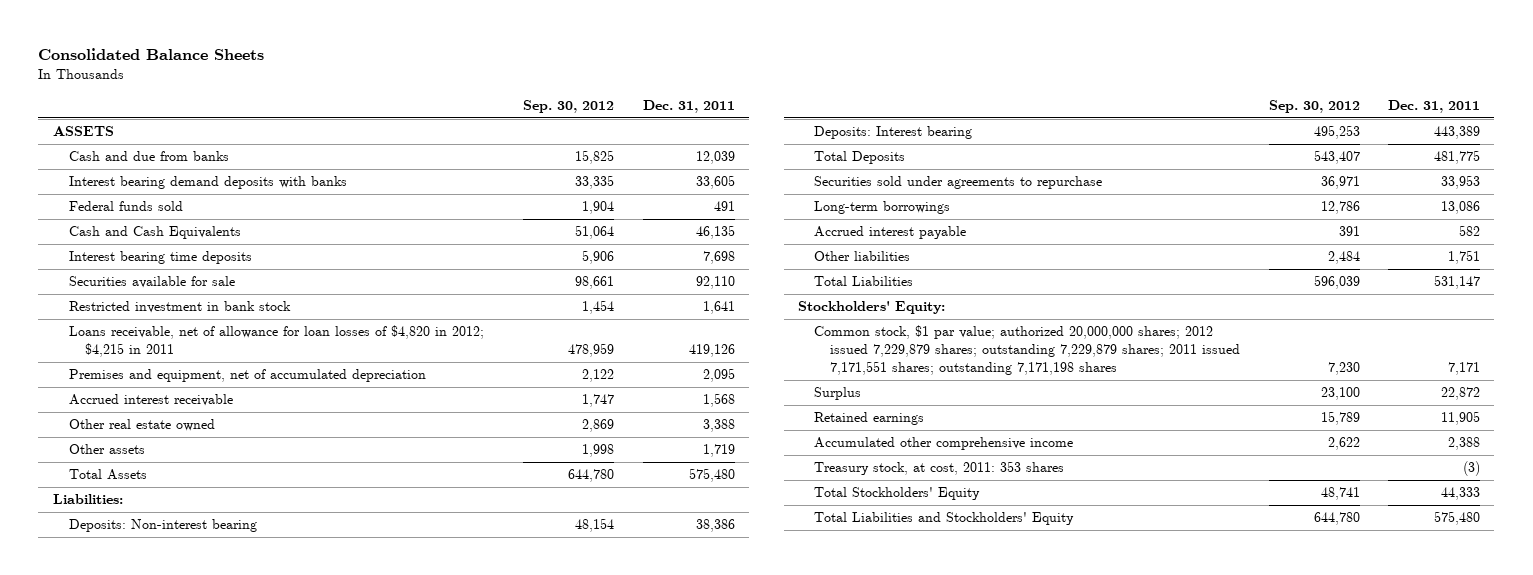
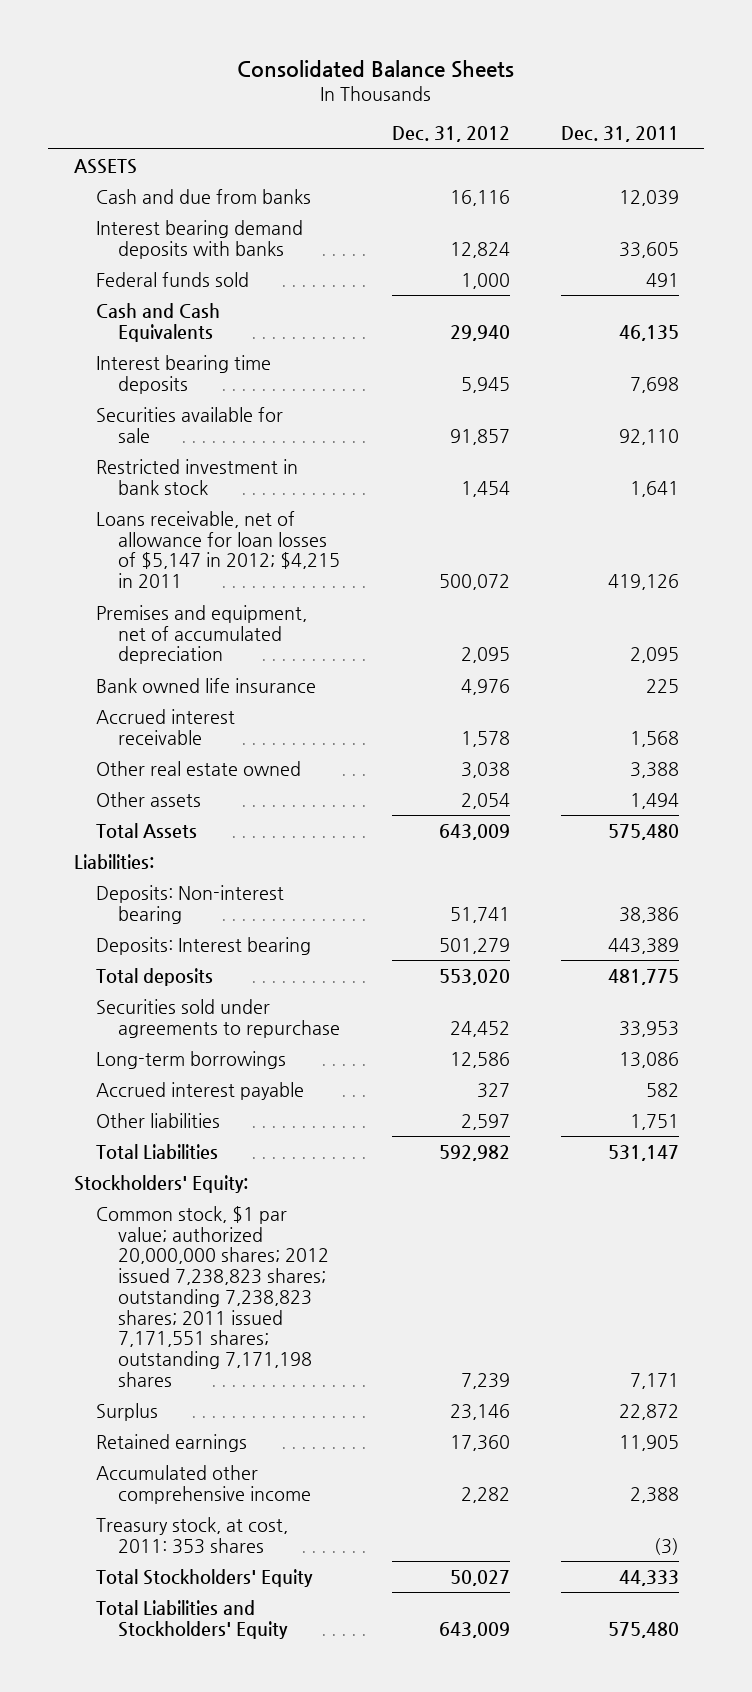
[523,100,615,114] Sep. 30, 2012 -> none
none -> [391,126,510,143] Dec. 31, 2012
[68,325,484,358] Loans receivable, net of allowance for loan losses of $4,820 in 2012; $4,215 in 2011 -> [95,510,341,589] Loans receivable, net of allowance for loan losses of $5,147 in 2012; $4,215 in 2011
none -> [95,677,316,693] Bank owned life insurance
[702,444,735,458] 1,719 -> [629,792,679,809] 1,494
[814,151,906,165] Total Deposits -> [95,967,213,986] Total deposits
[814,325,1241,376] Common stock, $1 par value; authorized 20,000,000 shares; 2012 issued 7,229,879 shares; outstanding 7,229,879 shares; 2011 issued 7,171,551 shares; outstanding 7,171,198 shares -> [95,1205,330,1388] Common stock, $1 par value; authorized 20,000,000 shares; 2012 issued 7,238,823 shares; outstanding 7,238,823 shares; 2011 issued 7,171,551 shares; outstanding 7,171,198 shares

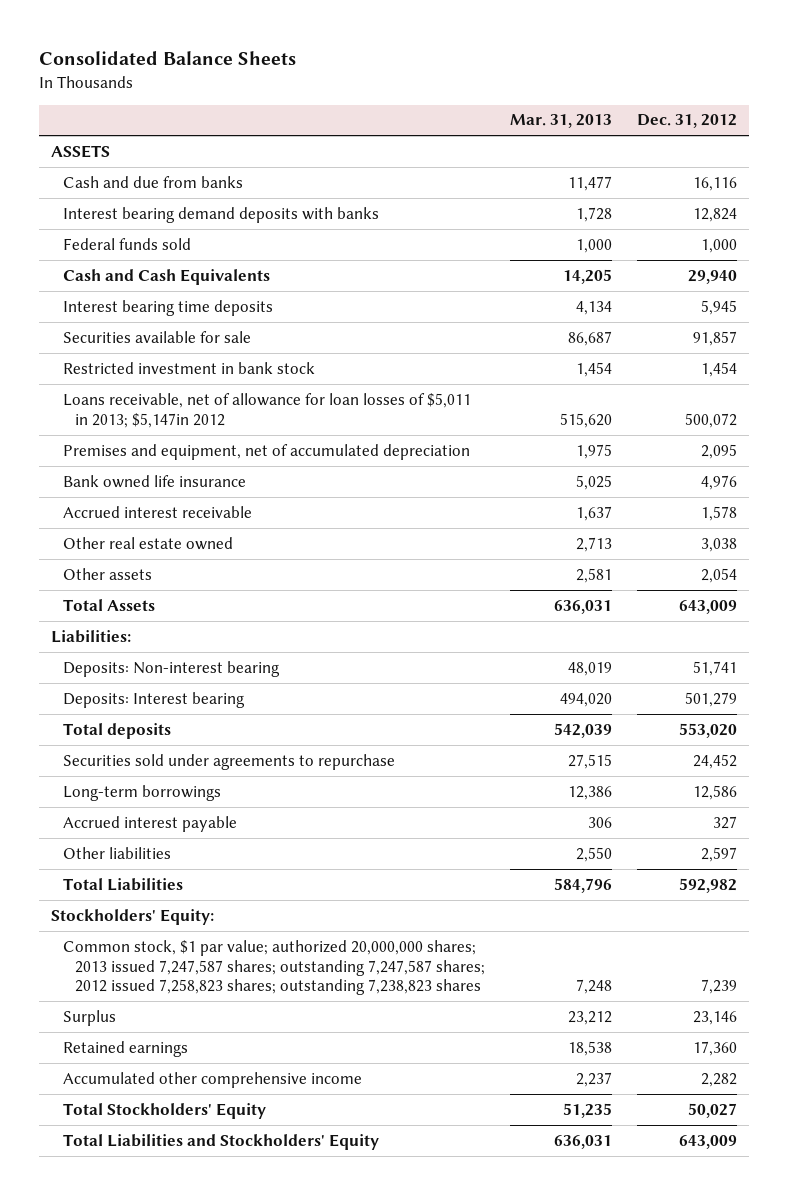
[560,126,679,143] Dec. 31, 2011 -> none
none -> [509,114,612,129] Mar. 31, 2013
[95,510,341,589] Loans receivable, net of allowance for loan losses of $5,147 in 2012; $4,215 in 2011 -> [63,392,472,428] Loans receivable, net of allowance for loan losses of $5,011 in 2013; $5,147in 2012
[95,1205,330,1388] Common stock, $1 par value; authorized 20,000,000 shares; 2012 issued 7,238,823 shares; outstanding 7,238,823 shares; 2011 issued 7,171,551 shares; outstanding 7,171,198 shares -> [63,939,486,996] Common stock, $1 par value; authorized 20,000,000 shares; 2013 issued 7,247,587 shares; outstanding 7,247,587 shares; 2012 issued 7,258,823 shares; outstanding 7,238,823 shares
[95,1516,288,1554] Treasury stock, at cost, 2011: 353 shares -> none

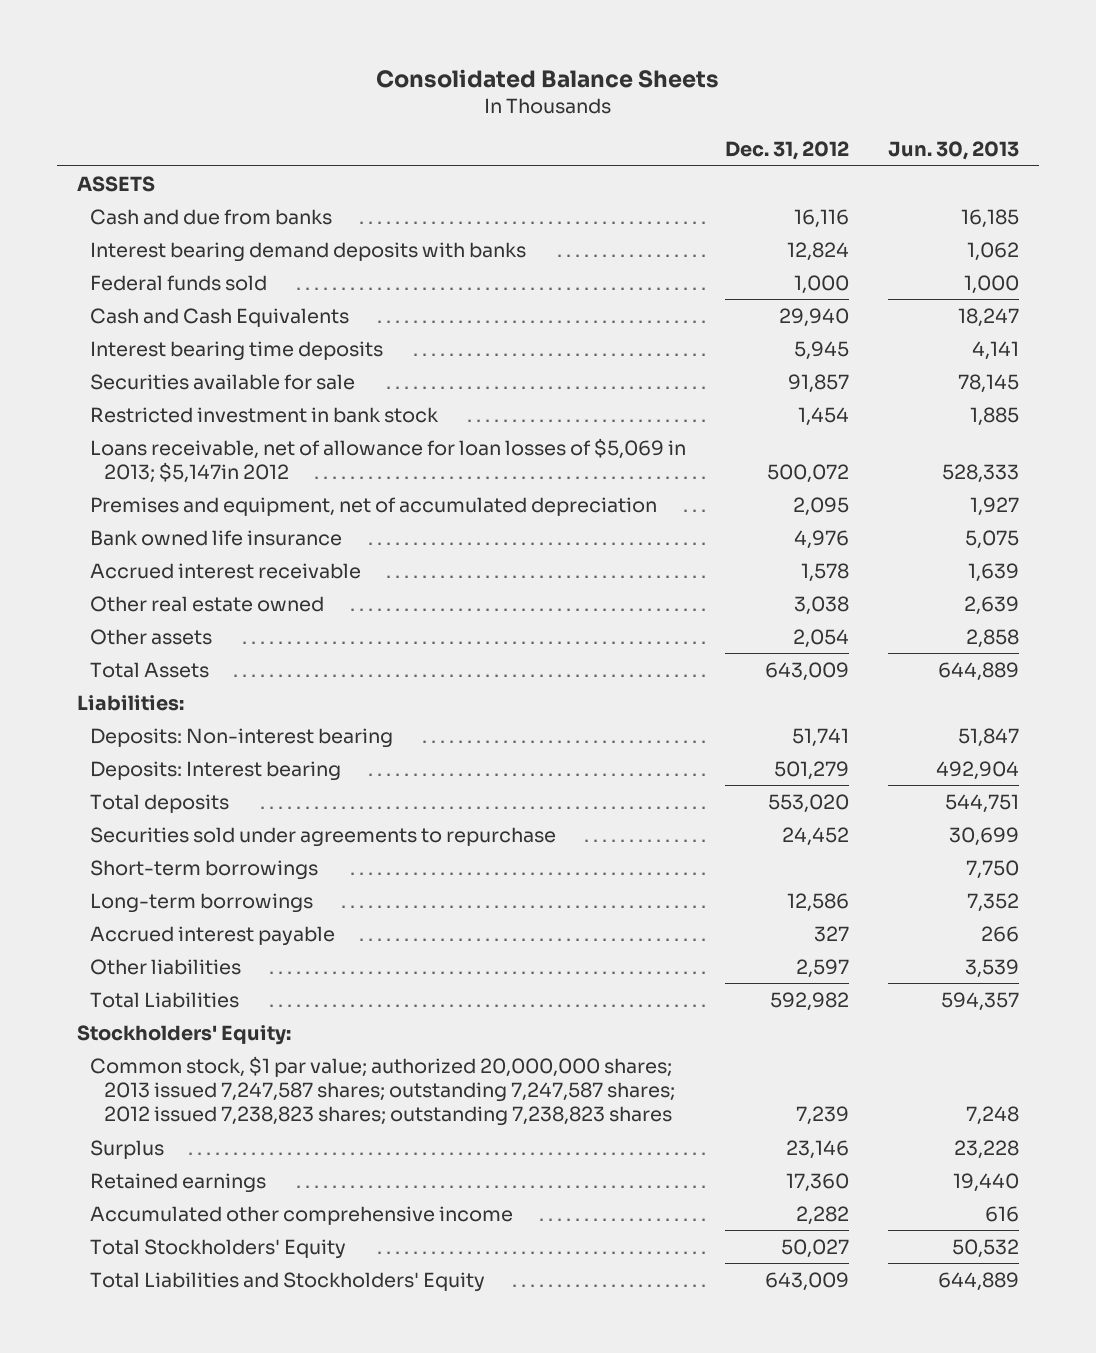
[509,114,612,129] Mar. 31, 2013 -> none
none -> [888,141,1020,161] Jun. 30, 2013
[63,392,472,428] Loans receivable, net of allowance for loan losses of $5,011 in 2013; $5,147in 2012 -> [90,437,687,483] Loans receivable, net of allowance for loan losses of $5,069 in 2013; $5,147in 2012
none -> [90,859,319,880] Short-term borrowings
[63,939,486,996] Common stock, $1 par value; authorized 20,000,000 shares; 2013 issued 7,247,587 shares; outstanding 7,247,587 shares; 2012 issued 7,258,823 shares; outstanding 7,238,823 shares -> [90,1055,676,1127] Common stock, $1 par value; authorized 20,000,000 shares; 2013 issued 7,247,587 shares; outstanding 7,247,587 shares; 2012 issued 7,238,823 shares; outstanding 7,238,823 shares

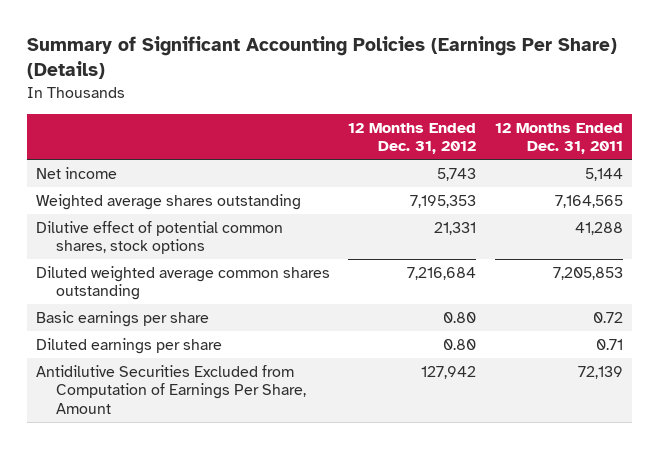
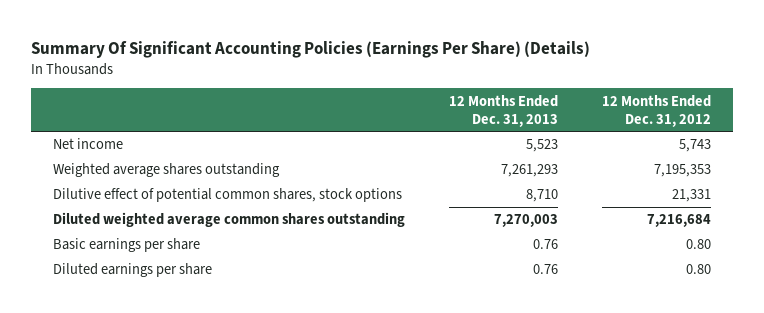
[26,36,617,80] Summary of Significant Accounting Policies (Earnings Per Share) (Details) -> [31,41,591,59] Summary Of Significant Accounting Policies (Earnings Per Share) (Details)
[494,122,623,155] 12 Months Ended Dec. 31, 2011 -> none
none -> [448,94,558,128] 12 Months Ended Dec. 31, 2013
[35,364,307,414] Antidilutive Securities Excluded from Computation of Earnings Per Share, Amount -> none

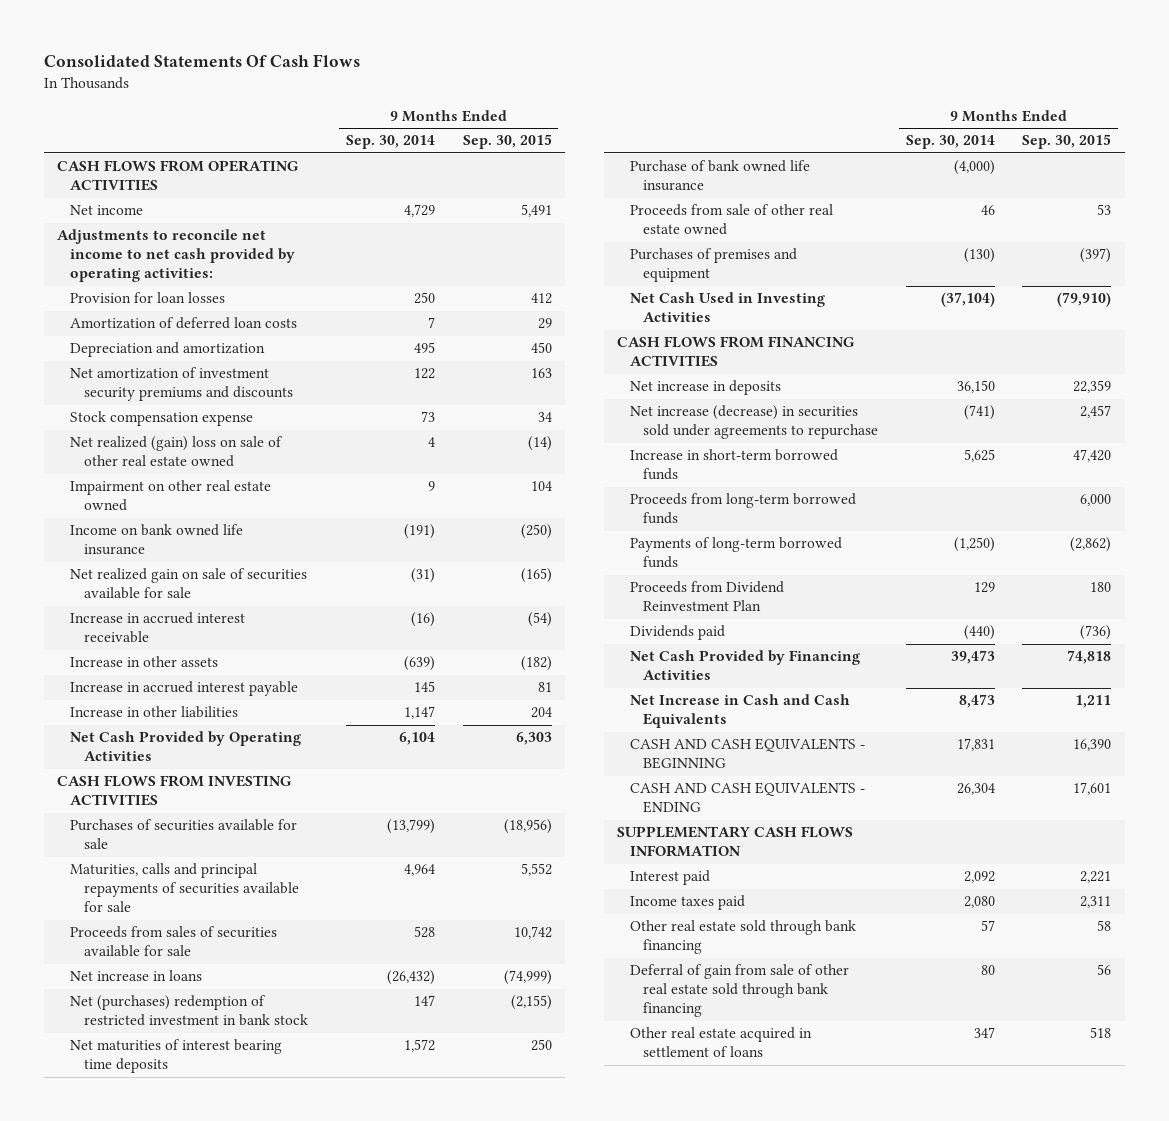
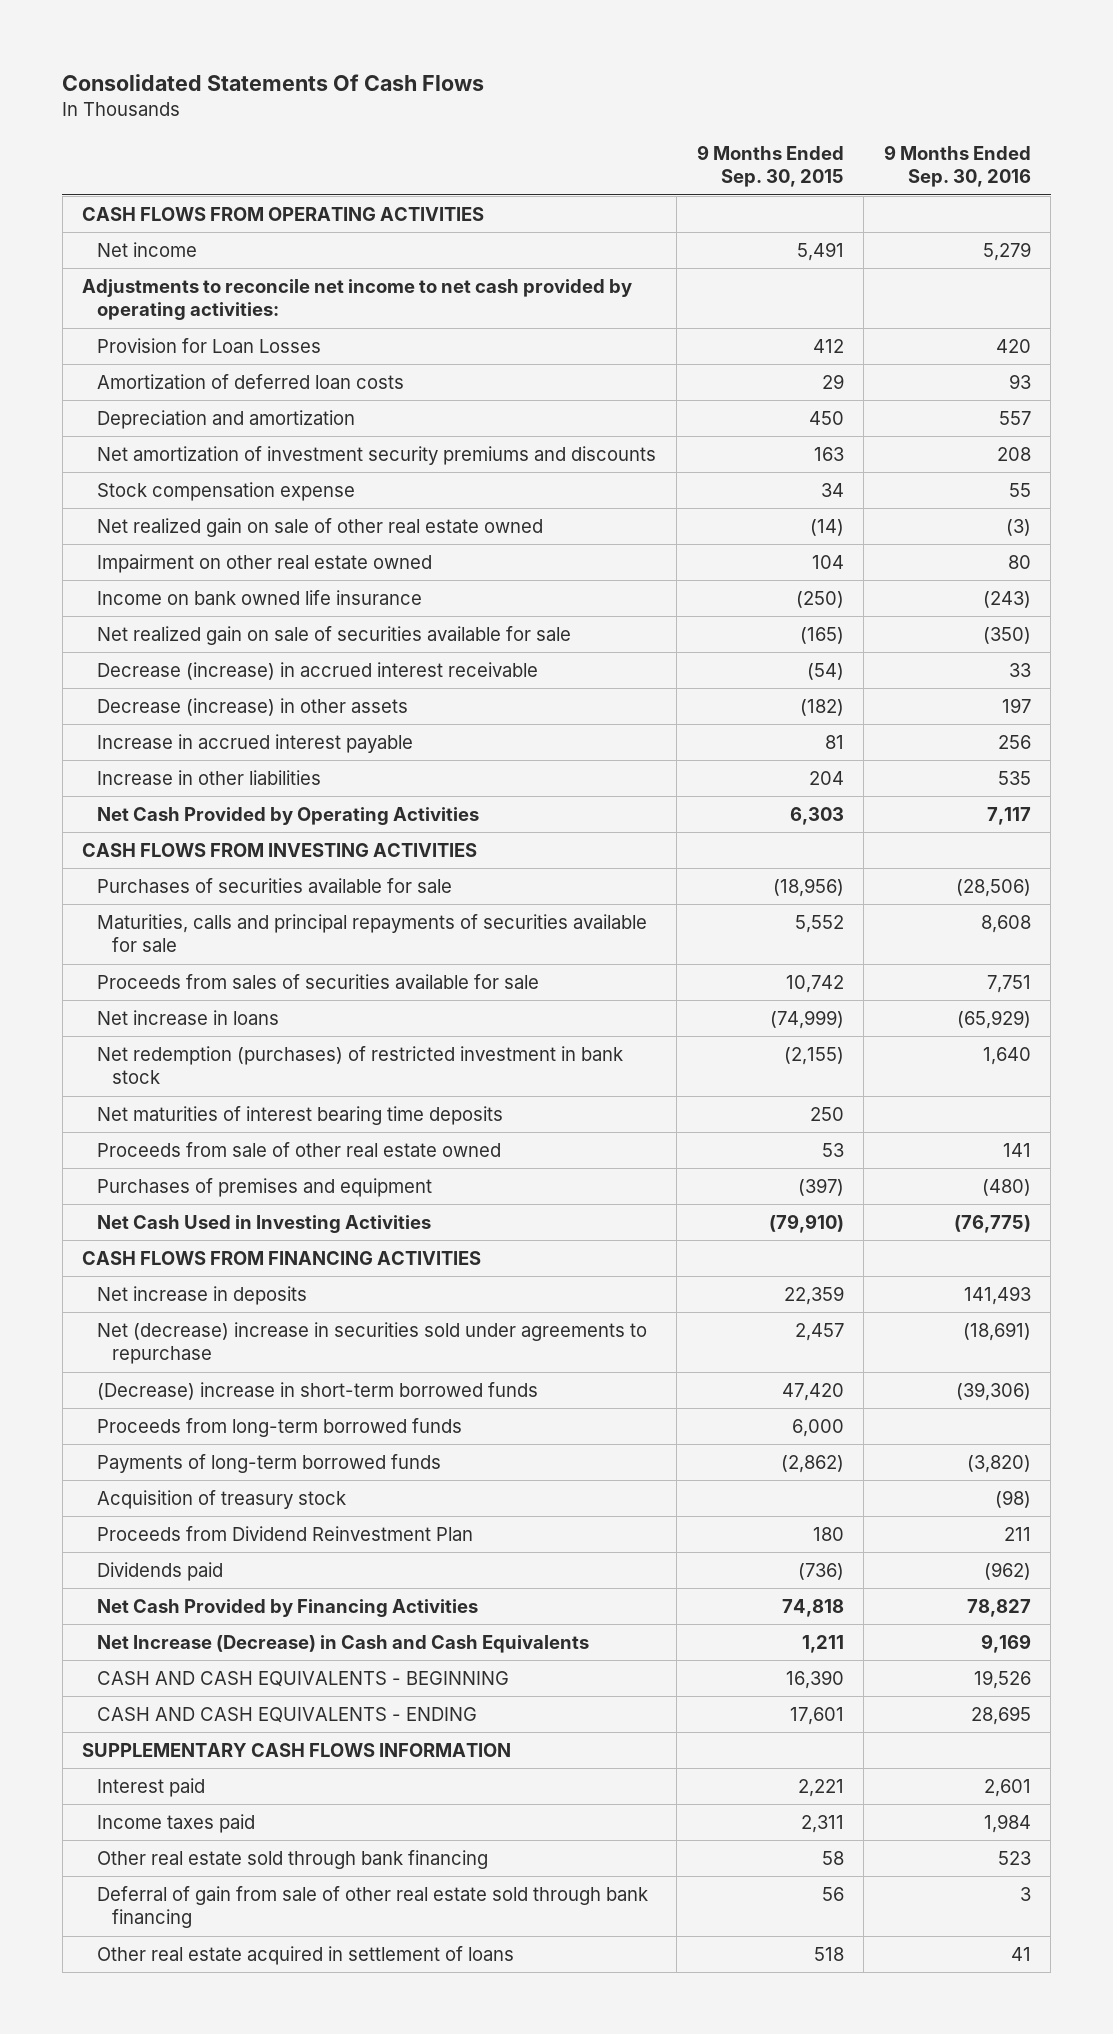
[346,135,436,150] Sep. 30, 2014 -> none
none -> [883,144,1031,188] 9 Months Ended Sep. 30, 2016
[70,292,226,304] Provision for loan losses -> [97,337,322,353] Provision for Loan Losses
[70,436,284,468] Net realized (gain) loss on sale of other real estate owned -> [97,517,544,537] Net realized gain on sale of other real estate owned
[70,612,246,644] Increase in accrued interest receivable -> [97,661,539,680] Decrease (increase) in accrued interest receivable
[70,656,219,668] Increase in other assets -> [97,697,409,716] Decrease (increase) in other assets
[70,995,308,1027] Net (purchases) redemption of restricted investment in bank stock -> [97,1045,624,1085] Net redemption (purchases) of restricted investment in bank stock
[630,160,811,192] Purchase of bank owned life insurance -> none
[630,405,879,440] Net increase (decrease) in securities sold under agreements to repurchase -> [97,1321,648,1365] Net (decrease) increase in securities sold under agreements to repurchase
[630,449,839,481] Increase in short-term borrowed funds -> [97,1381,539,1400] (Decrease) increase in short-term borrowed funds
none -> [97,1489,347,1509] Acquisition of treasury stock
[630,694,851,729] Net Increase in Cash and Cash Equivalents -> [97,1634,590,1653] Net Increase (Decrease) in Cash and Cash Equivalents

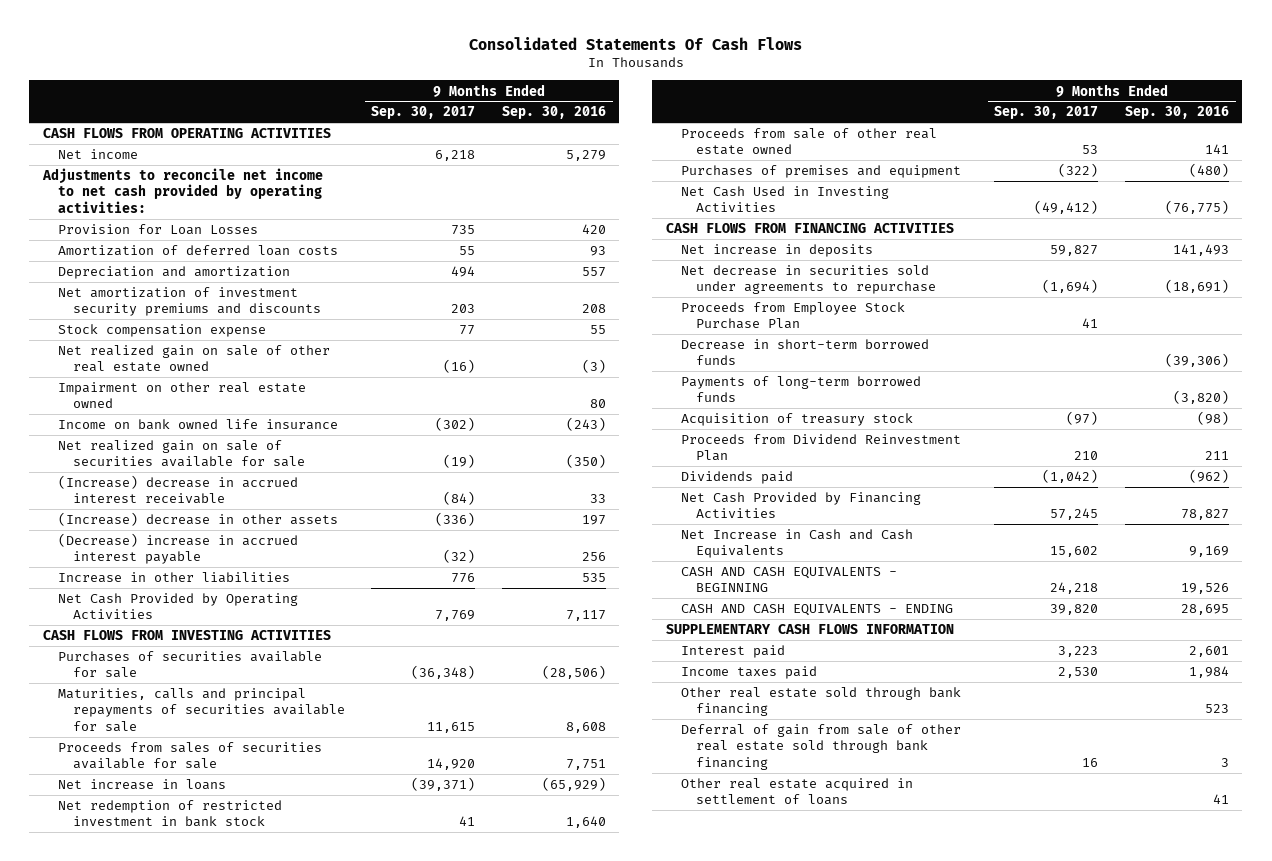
[696,144,844,188] 9 Months Ended Sep. 30, 2015 -> none
none -> [371,106,476,120] Sep. 30, 2017
[97,661,539,680] Decrease (increase) in accrued interest receivable -> [57,475,298,505] (Increase) decrease in accrued interest receivable
[97,697,409,716] Decrease (increase) in other assets -> [57,512,338,527] (Increase) decrease in other assets
[97,733,414,753] Increase in accrued interest payable -> [57,533,298,565] (Decrease) increase in accrued interest payable
[97,1105,504,1125] Net maturities of interest bearing time deposits -> none
[97,1045,624,1085] Net redemption (purchases) of restricted investment in bank stock -> [57,800,282,828] Net redemption of restricted investment in bank stock
[97,1417,463,1437] Proceeds from long-term borrowed funds -> none
[97,1321,648,1365] Net (decrease) increase in securities sold under agreements to repurchase -> [680,265,936,295] Net decrease in securities sold under agreements to repurchase
none -> [680,302,905,330] Proceeds from Employee Stock Purchase Plan
[97,1381,539,1400] (Decrease) increase in short-term borrowed funds -> [680,339,929,366] Decrease in short-term borrowed funds
[97,1634,590,1653] Net Increase (Decrease) in Cash and Cash Equivalents -> [680,529,913,559] Net Increase in Cash and Cash Equivalents

